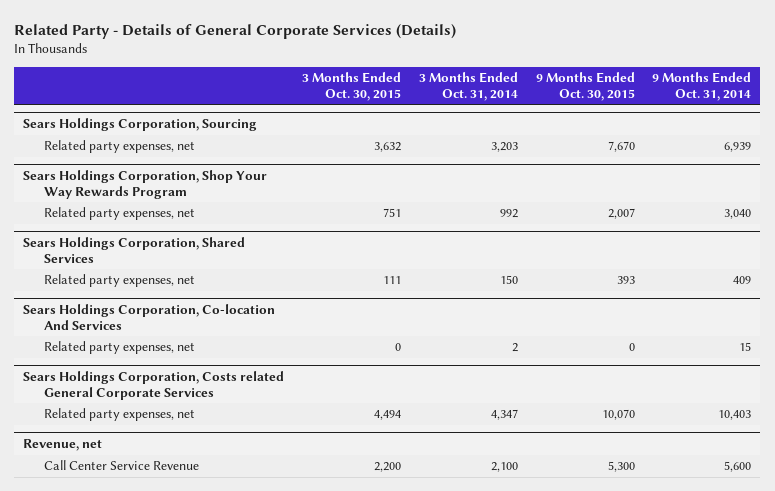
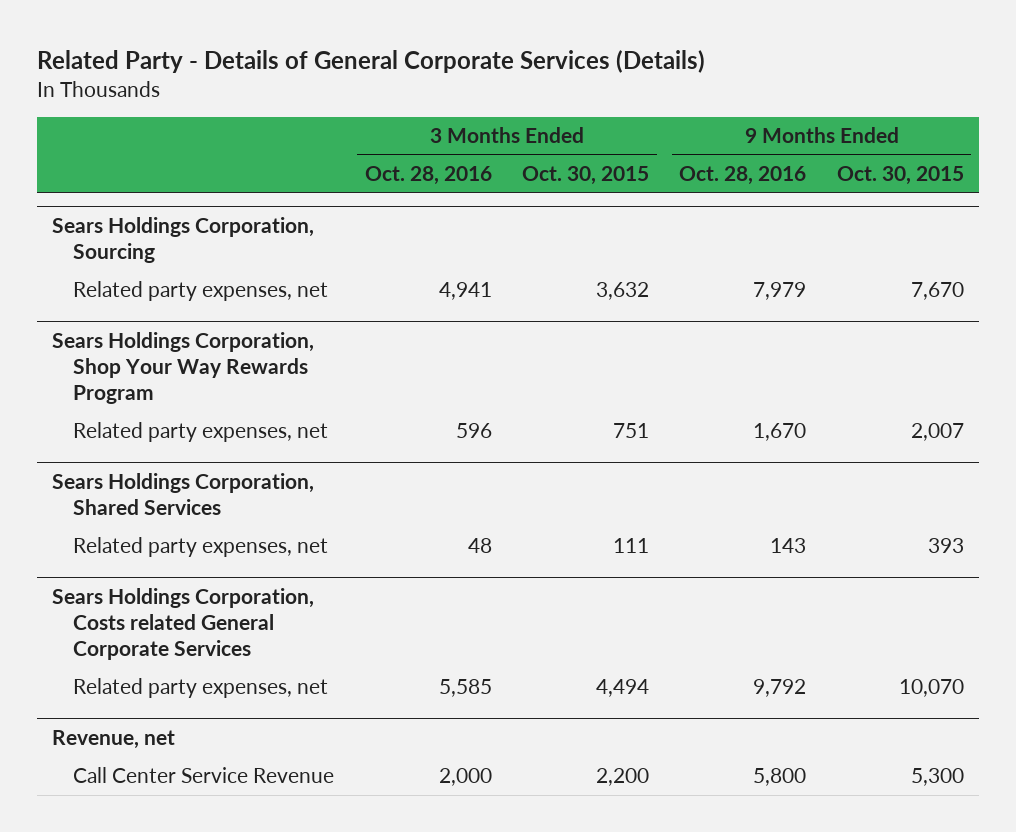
[418,72,518,101] 3 Months Ended Oct. 31, 2014 -> none
[652,72,752,101] 9 Months Ended Oct. 31, 2014 -> none
none -> [364,166,492,186] Oct. 28, 2016
none -> [679,166,807,186] Oct. 28, 2016
[23,304,276,330] Sears Holdings Corporation, Co-location And Services -> none
[44,341,196,355] Related party expenses, net -> none

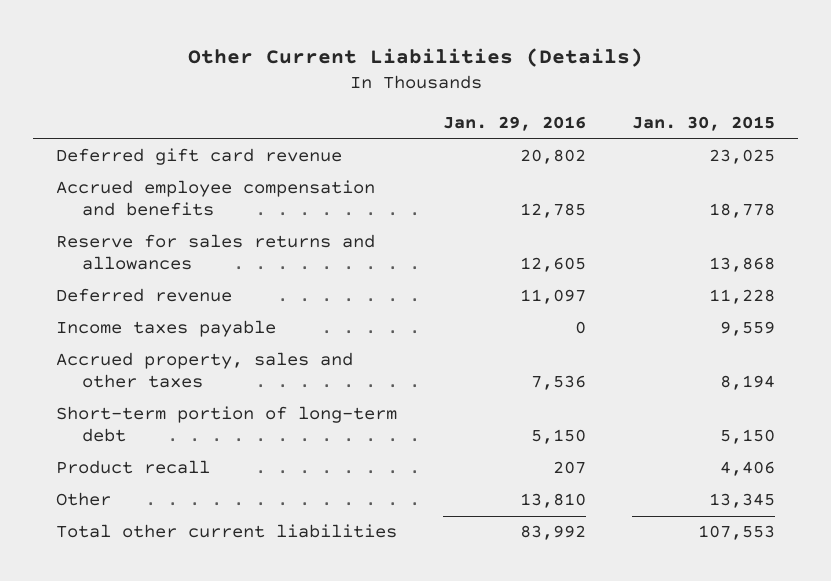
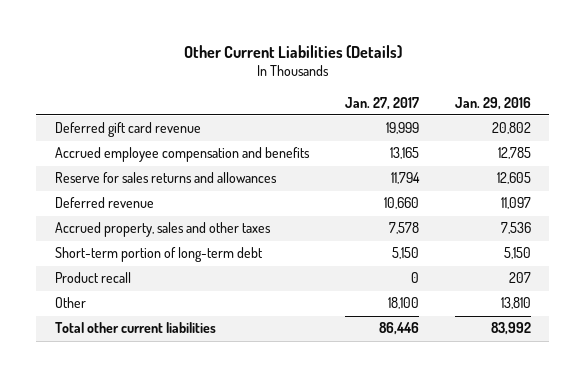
[631,116,775,132] Jan. 30, 2015 -> none
none -> [344,96,419,110] Jan. 27, 2017
[56,320,277,338] Income taxes payable -> none

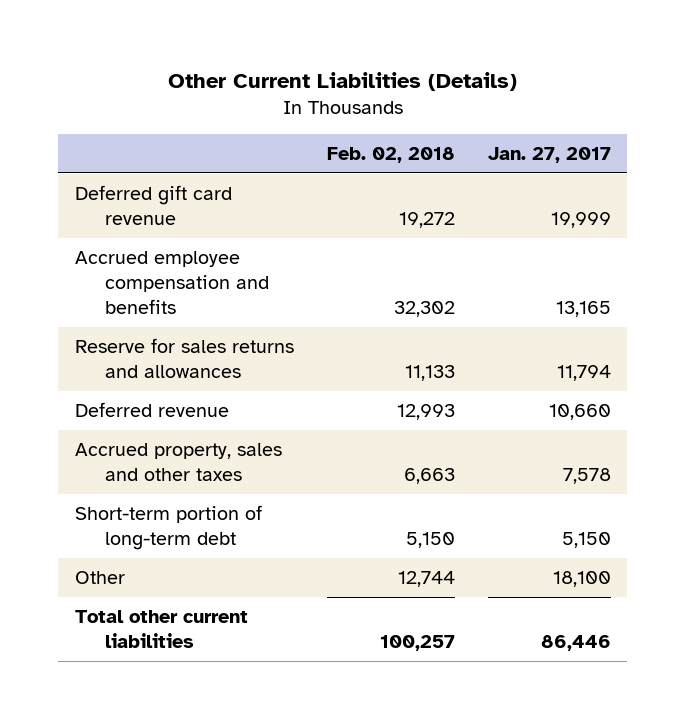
[455,96,532,110] Jan. 29, 2016 -> none
none -> [326,146,455,163] Feb. 02, 2018
[54,272,131,284] Product recall -> none

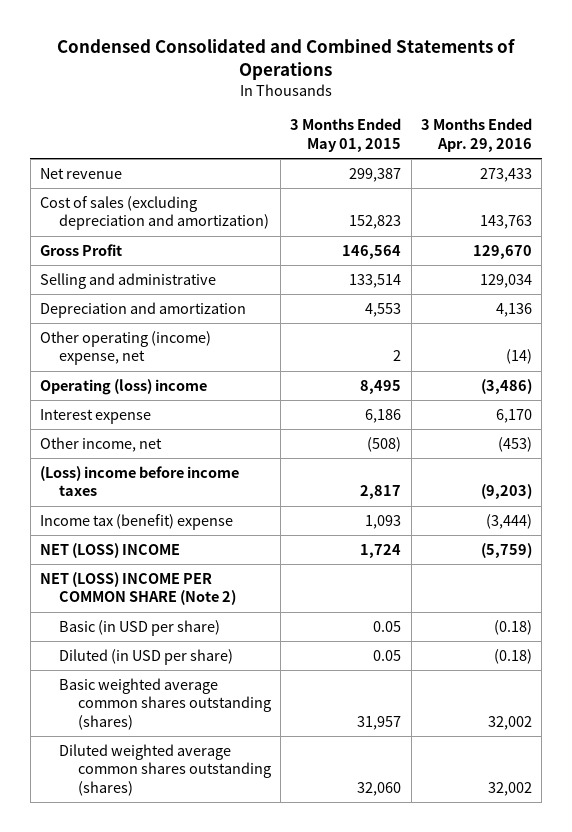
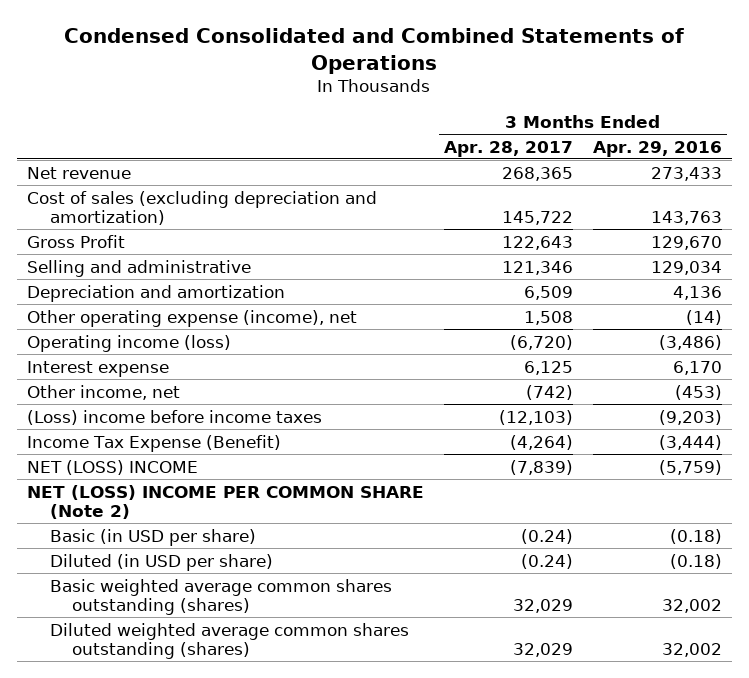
[290,118,402,153] 3 Months Ended May 01, 2015 -> none
none -> [443,140,573,157] Apr. 28, 2017
[40,330,212,366] Other operating (income) expense, net -> [26,309,357,327] Other operating expense (income), net
[40,378,208,395] Operating (loss) income -> [26,334,231,352] Operating income (loss)
[40,513,234,530] Income tax (benefit) expense -> [26,434,281,452] Income Tax Expense (Benefit)

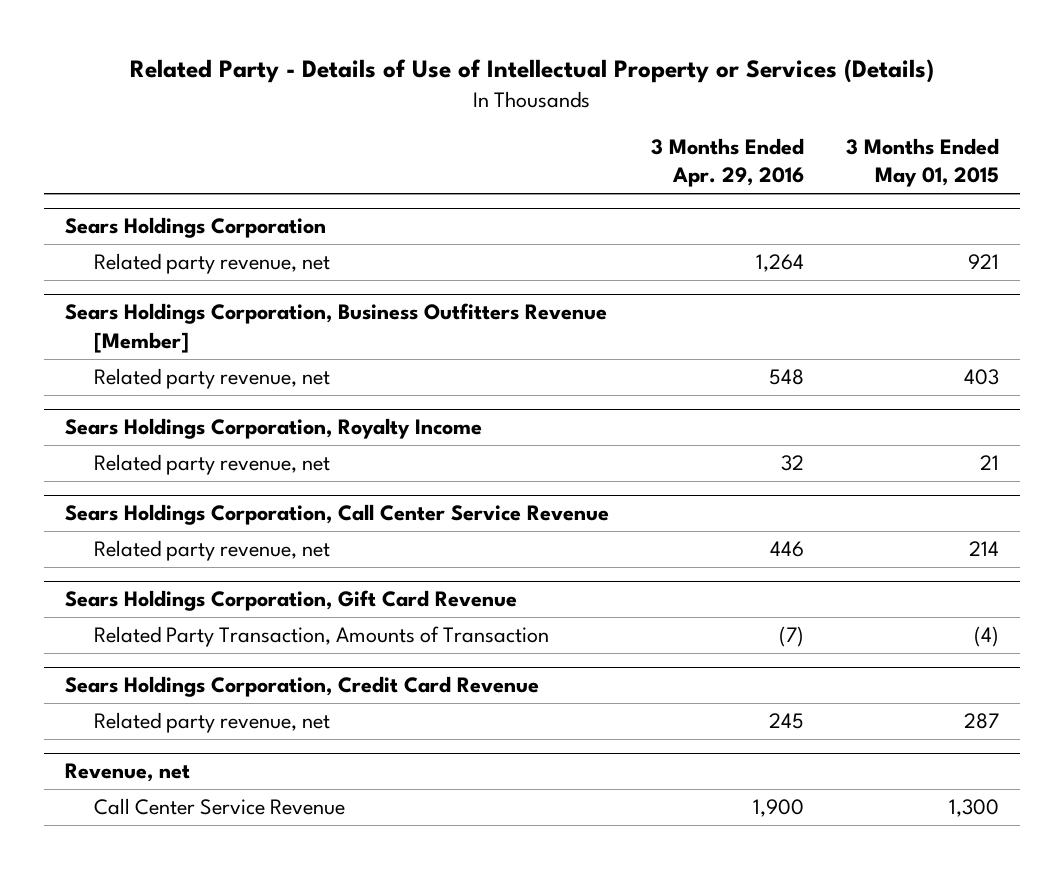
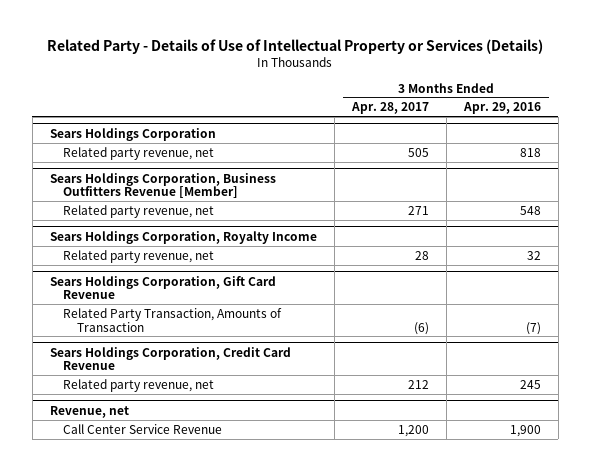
[846,137,1000,188] 3 Months Ended May 01, 2015 -> none
none -> [350,102,429,115] Apr. 28, 2017
[755,254,804,273] 1,264 -> [519,147,541,157] 818
[64,504,609,526] Sears Holdings Corporation, Call Center Service Revenue -> none
[94,540,331,562] Related party revenue, net -> none

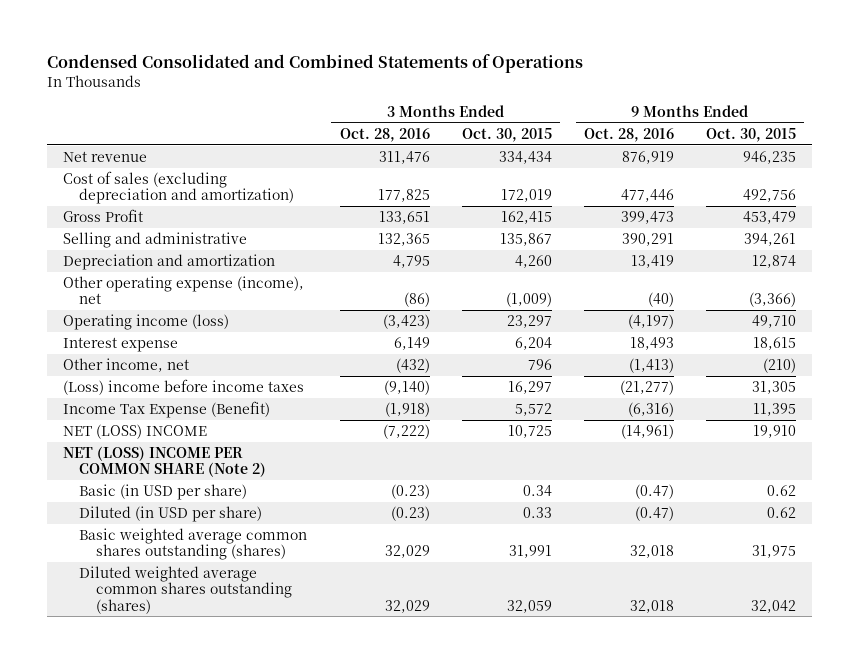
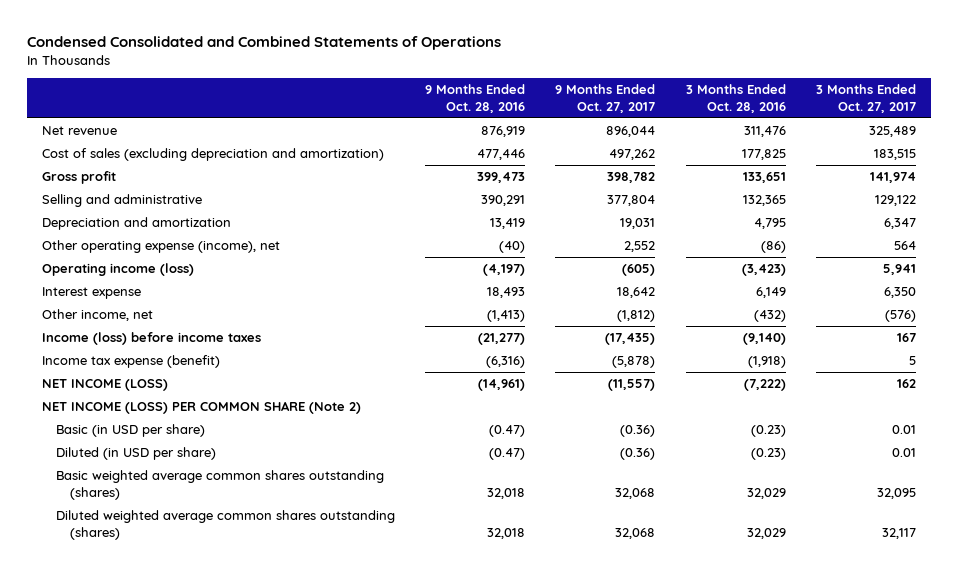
[461,127,552,142] Oct. 30, 2015 -> none
[706,127,797,142] Oct. 30, 2015 -> none
none -> [555,84,656,114] 9 Months Ended Oct. 27, 2017
none -> [816,84,917,114] 3 Months Ended Oct. 27, 2017
[62,208,143,222] Gross Profit -> [41,170,116,184] Gross profit
[62,378,304,395] (Loss) income before income taxes -> [41,331,261,345] Income (loss) before income taxes
[62,400,270,418] Income Tax Expense (Benefit) -> [41,354,220,368] Income tax expense (benefit)
[62,423,207,439] NET (LOSS) INCOME -> [41,378,168,391] NET INCOME (LOSS)
[62,445,267,478] NET (LOSS) INCOME PER COMMON SHARE (Note 2) -> [41,400,361,414] NET INCOME (LOSS) PER COMMON SHARE (Note 2)

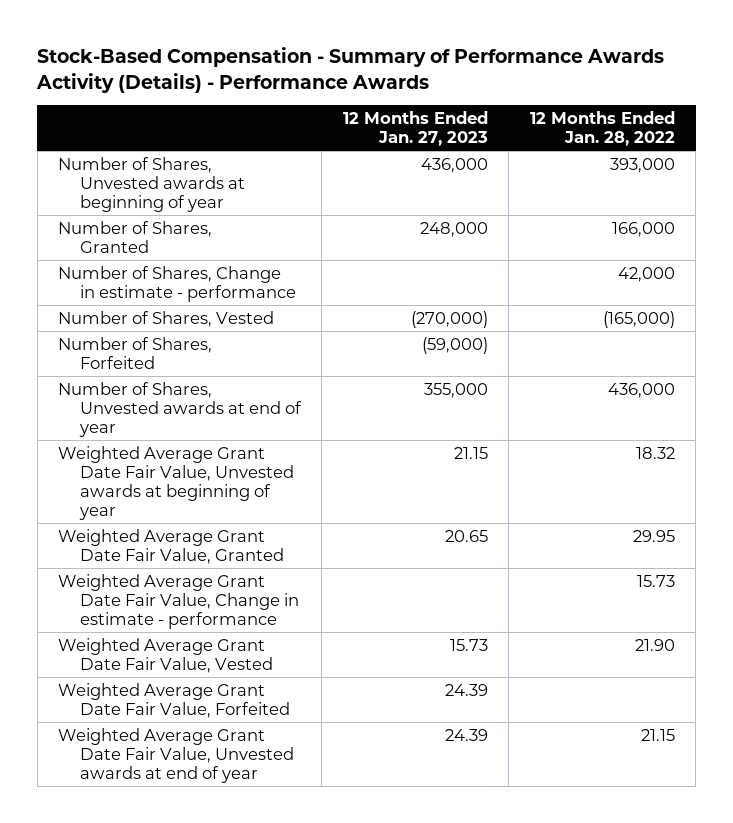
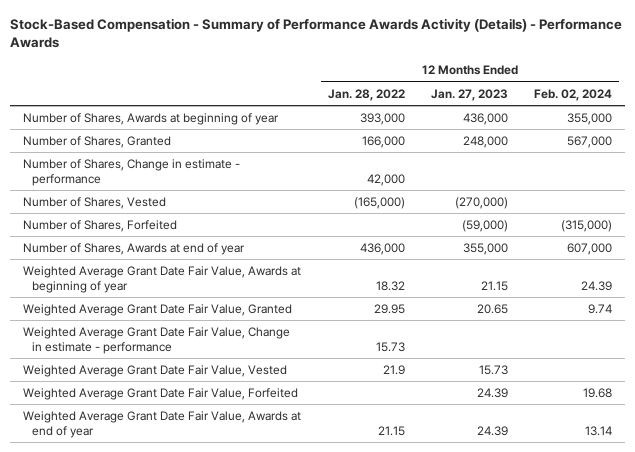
none -> [534,88,613,101] Feb. 02, 2024
[58,156,245,212] Number of Shares, Unvested awards at beginning of year -> [23,112,280,125] Number of Shares, Awards at beginning of year
[58,381,302,437] Number of Shares, Unvested awards at end of year -> [23,242,246,255] Number of Shares, Awards at end of year
[58,445,294,521] Weighted Average Grant Date Fair Value, Unvested awards at beginning of year -> [23,265,302,293] Weighted Average Grant Date Fair Value, Awards at beginning of year
[634,638,675,651] 21.90 -> [382,364,405,375] 21.9
[58,727,294,783] Weighted Average Grant Date Fair Value, Unvested awards at end of year -> [23,410,302,438] Weighted Average Grant Date Fair Value, Awards at end of year

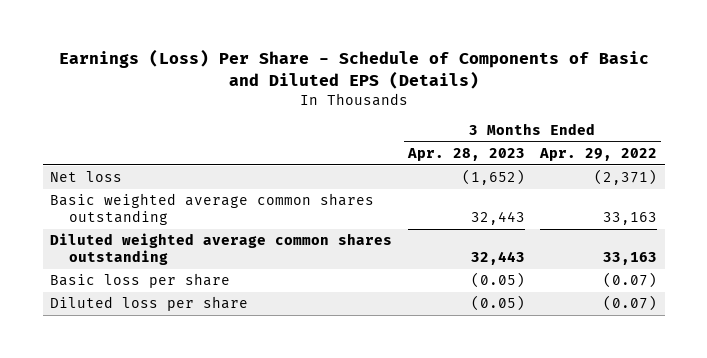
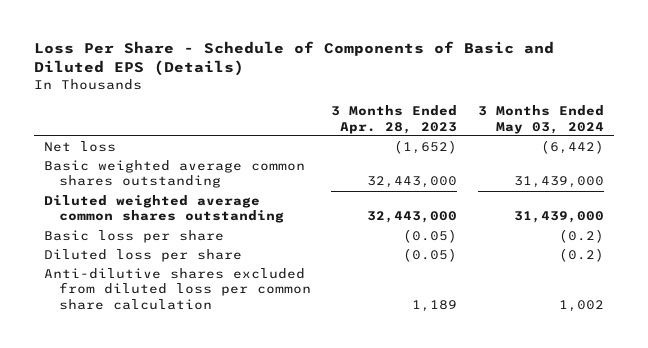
[58,49,649,90] Earnings (Loss) Per Share - Schedule of Components of Basic and Diluted EPS (Details) -> [34,41,555,77] Loss Per Share - Schedule of Components of Basic and Diluted EPS (Details)
[539,148,658,162] Apr. 29, 2022 -> none
none -> [478,105,605,134] 3 Months Ended May 03, 2024
[470,211,525,226] 32,443 -> [367,176,458,189] 32,443,000
[470,251,525,266] 32,443 -> [367,211,458,224] 32,443,000
none -> [44,267,311,311] Anti-dilutive shares excluded from diluted loss per common share calculation

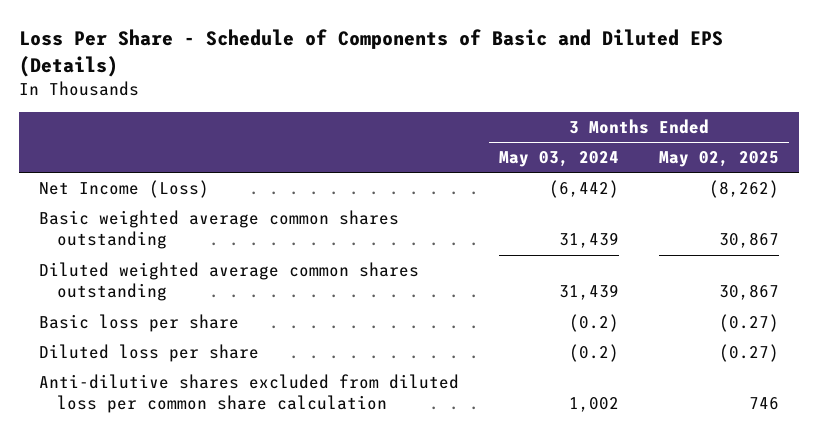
[331,105,458,134] 3 Months Ended Apr. 28, 2023 -> none
none -> [659,151,780,168] May 02, 2025
[44,140,117,152] Net loss -> [38,180,209,199] Net Income (Loss)
[514,176,605,189] 31,439,000 -> [559,232,620,249] 31,439
[514,211,605,224] 31,439,000 -> [559,284,620,301] 31,439

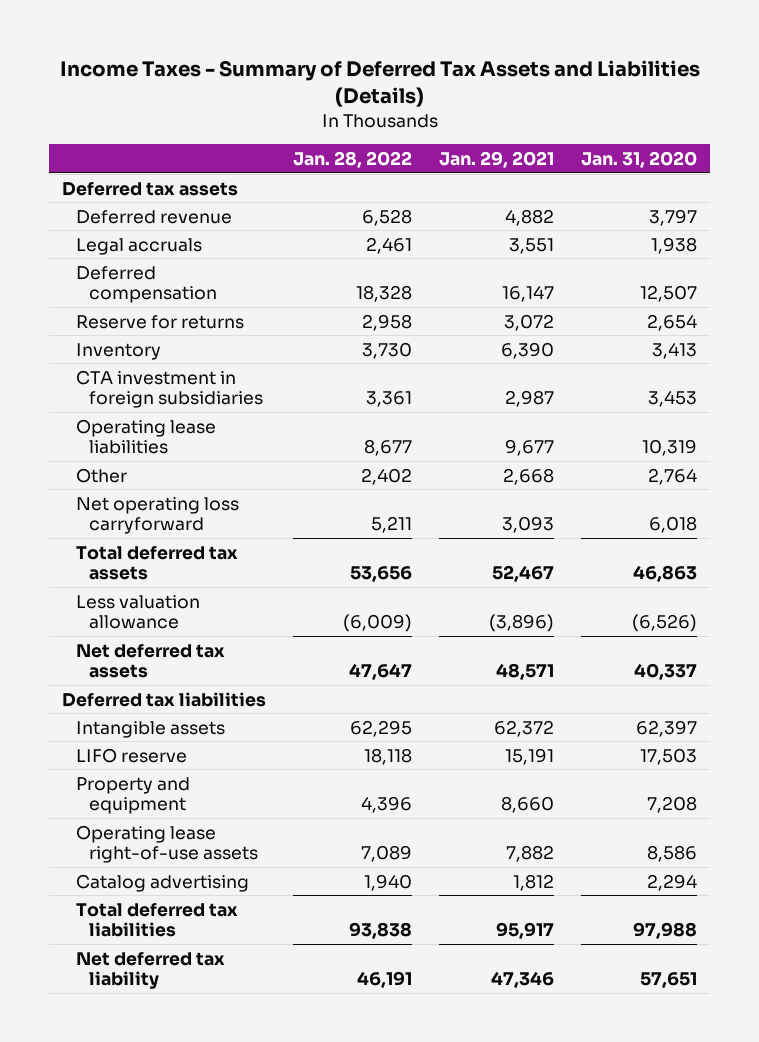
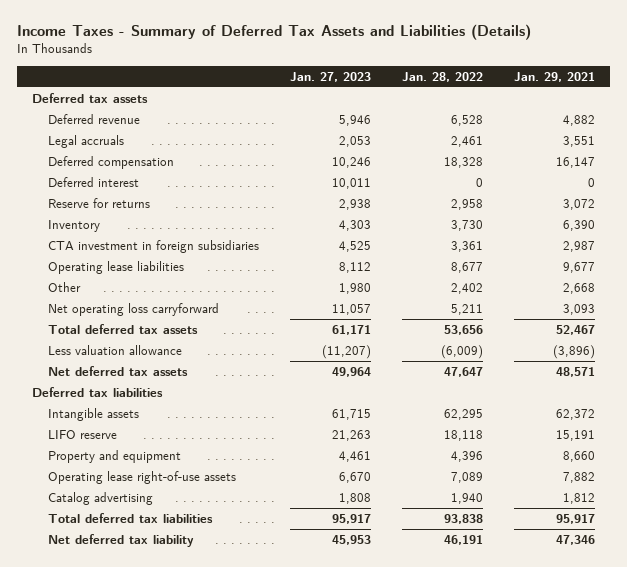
[580,151,697,169] Jan. 31, 2020 -> none
none -> [290,71,372,82] Jan. 27, 2023
none -> [48,176,140,187] Deferred interest

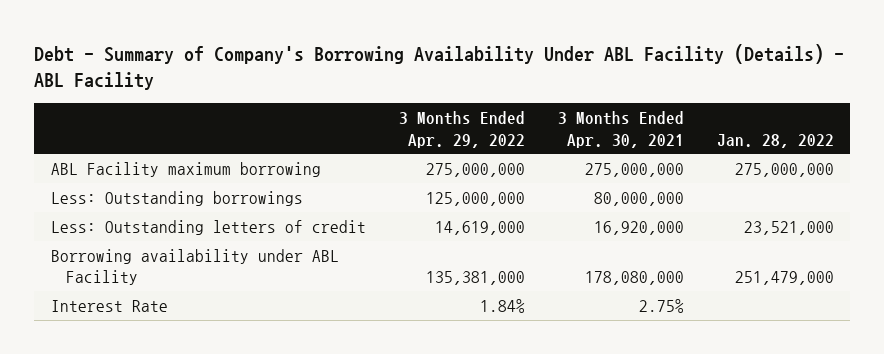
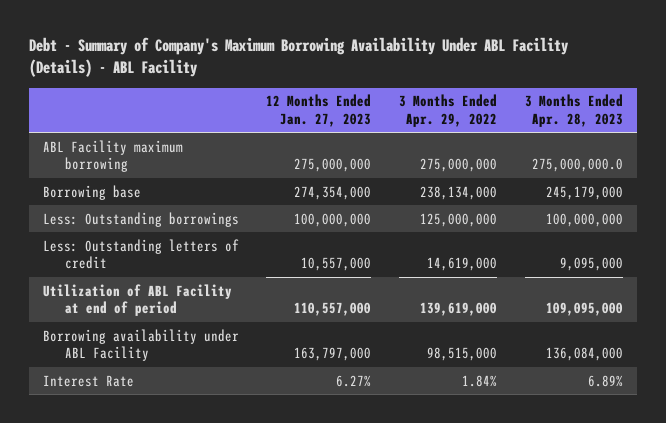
[34,44,845,91] Debt - Summary of Company's Borrowing Availability Under ABL Facility (Details) - ABL Facility -> [28,37,568,78] Debt - Summary of Company's Maximum Borrowing Availability Under ABL Facility (Details) - ABL Facility
[557,110,684,148] 3 Months Ended Apr. 30, 2021 -> none
[716,133,834,148] Jan. 28, 2022 -> none
none -> [266,94,372,127] 12 Months Ended Jan. 27, 2023
none -> [524,94,623,127] 3 Months Ended Apr. 28, 2023
none -> [42,184,141,200] Borrowing base
none -> [42,283,232,317] Utilization of ABL Facility at end of period
[425,271,525,286] 135,381,000 -> [427,347,498,362] 98,515,000

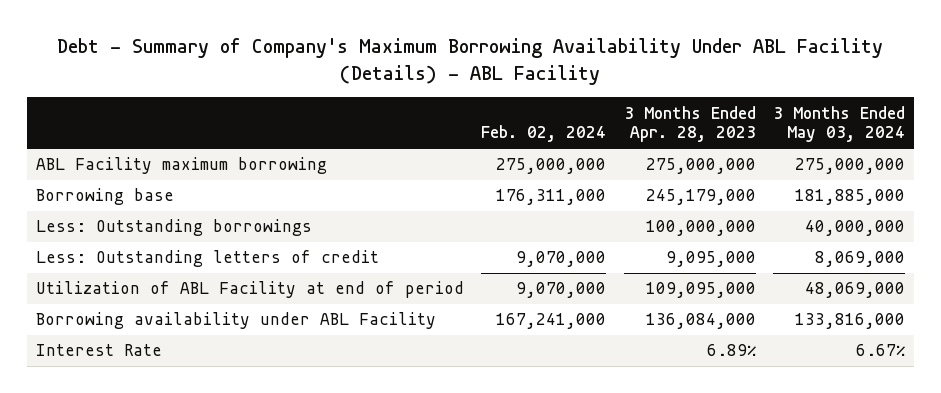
[266,94,372,127] 12 Months Ended Jan. 27, 2023 -> none
[399,94,498,127] 3 Months Ended Apr. 29, 2022 -> none
none -> [481,125,607,143] Feb. 02, 2024
none -> [773,105,906,143] 3 Months Ended May 03, 2024
[531,158,623,173] 275,000,000.0 -> [645,158,756,175] 275,000,000

